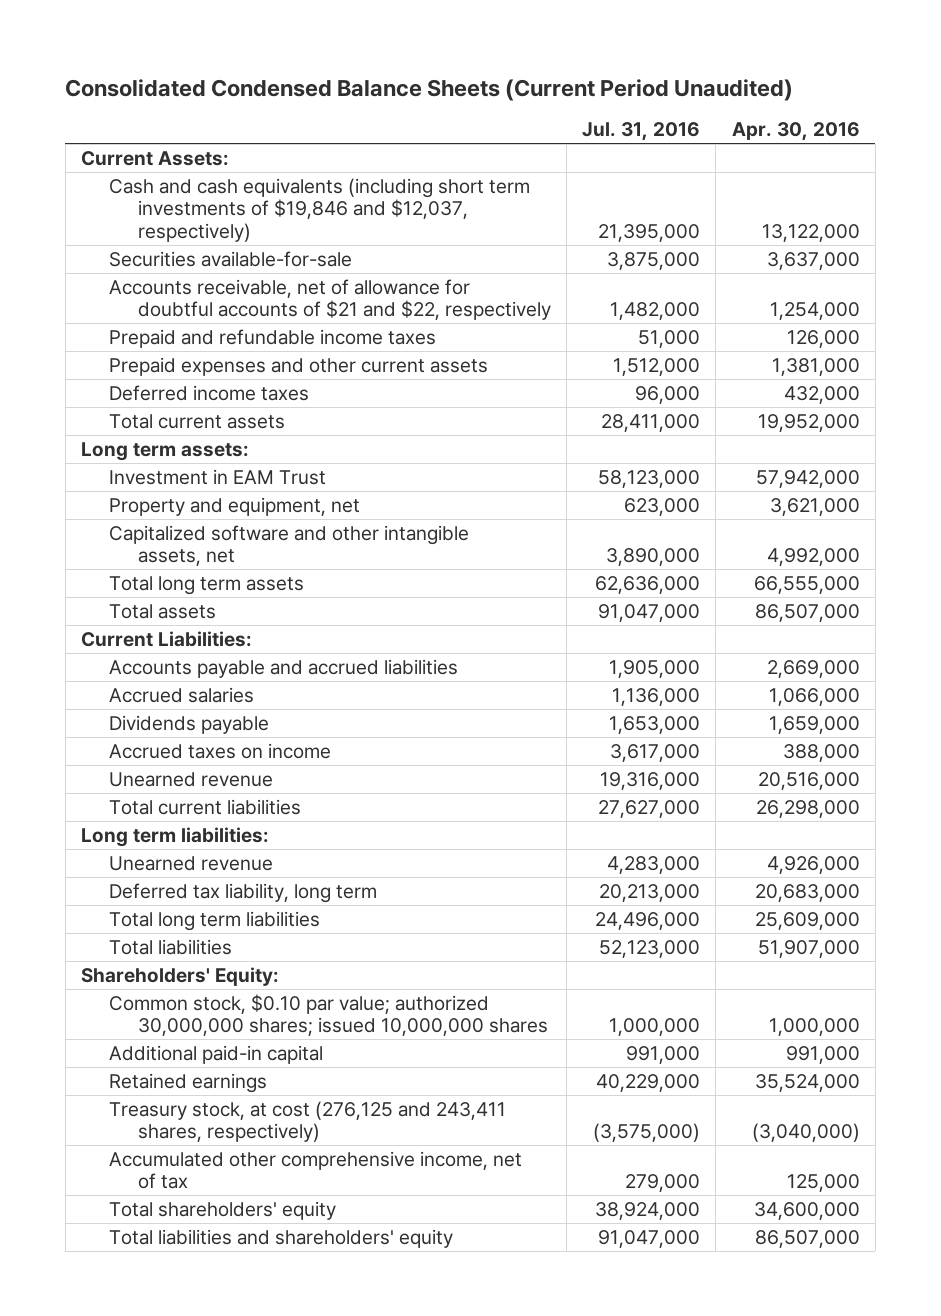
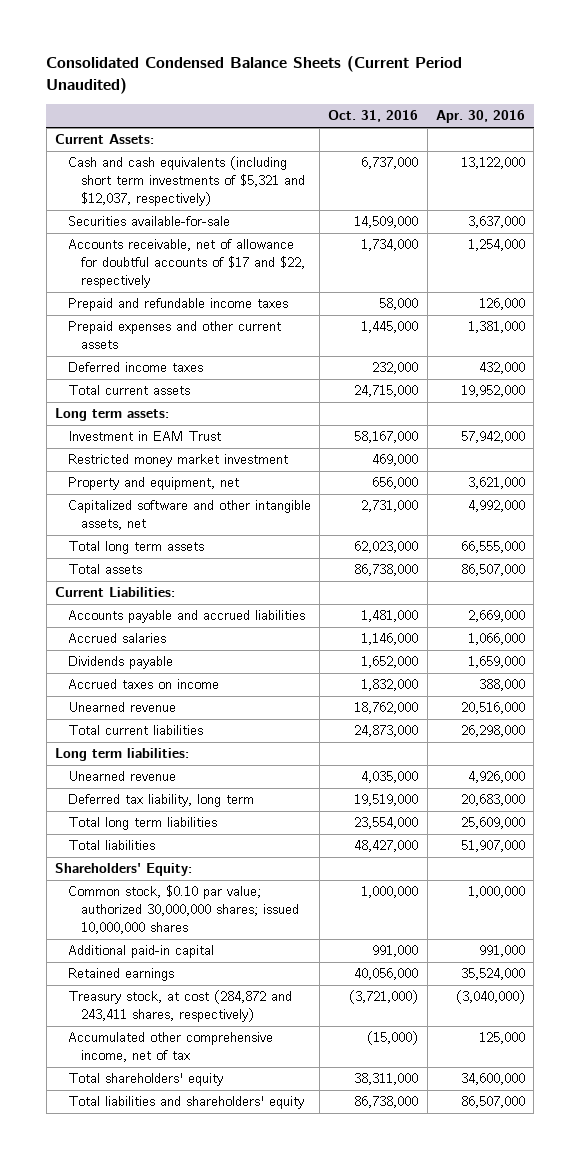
[582,121,701,141] Jul. 31, 2016 -> none
none -> [328,110,419,123] Oct. 31, 2016
[109,177,531,242] Cash and cash equivalents (including short term investments of $19,846 and $12,037, respectively) -> [67,156,305,207] Cash and cash equivalents (including short term investments of $5,321 and $12,037, respectively)
[109,278,551,321] Accounts receivable, net of allowance for doubtful accounts of $21 and $22, respectively -> [67,239,305,289] Accounts receivable, net of allowance for doubtful accounts of $17 and $22, respectively
none -> [67,454,288,468] Restricted money market investment
[109,1100,507,1143] Treasury stock, at cost (276,125 and 243,411 shares, respectively) -> [67,990,292,1023] Treasury stock, at cost (284,872 and 243,411 shares, respectively)

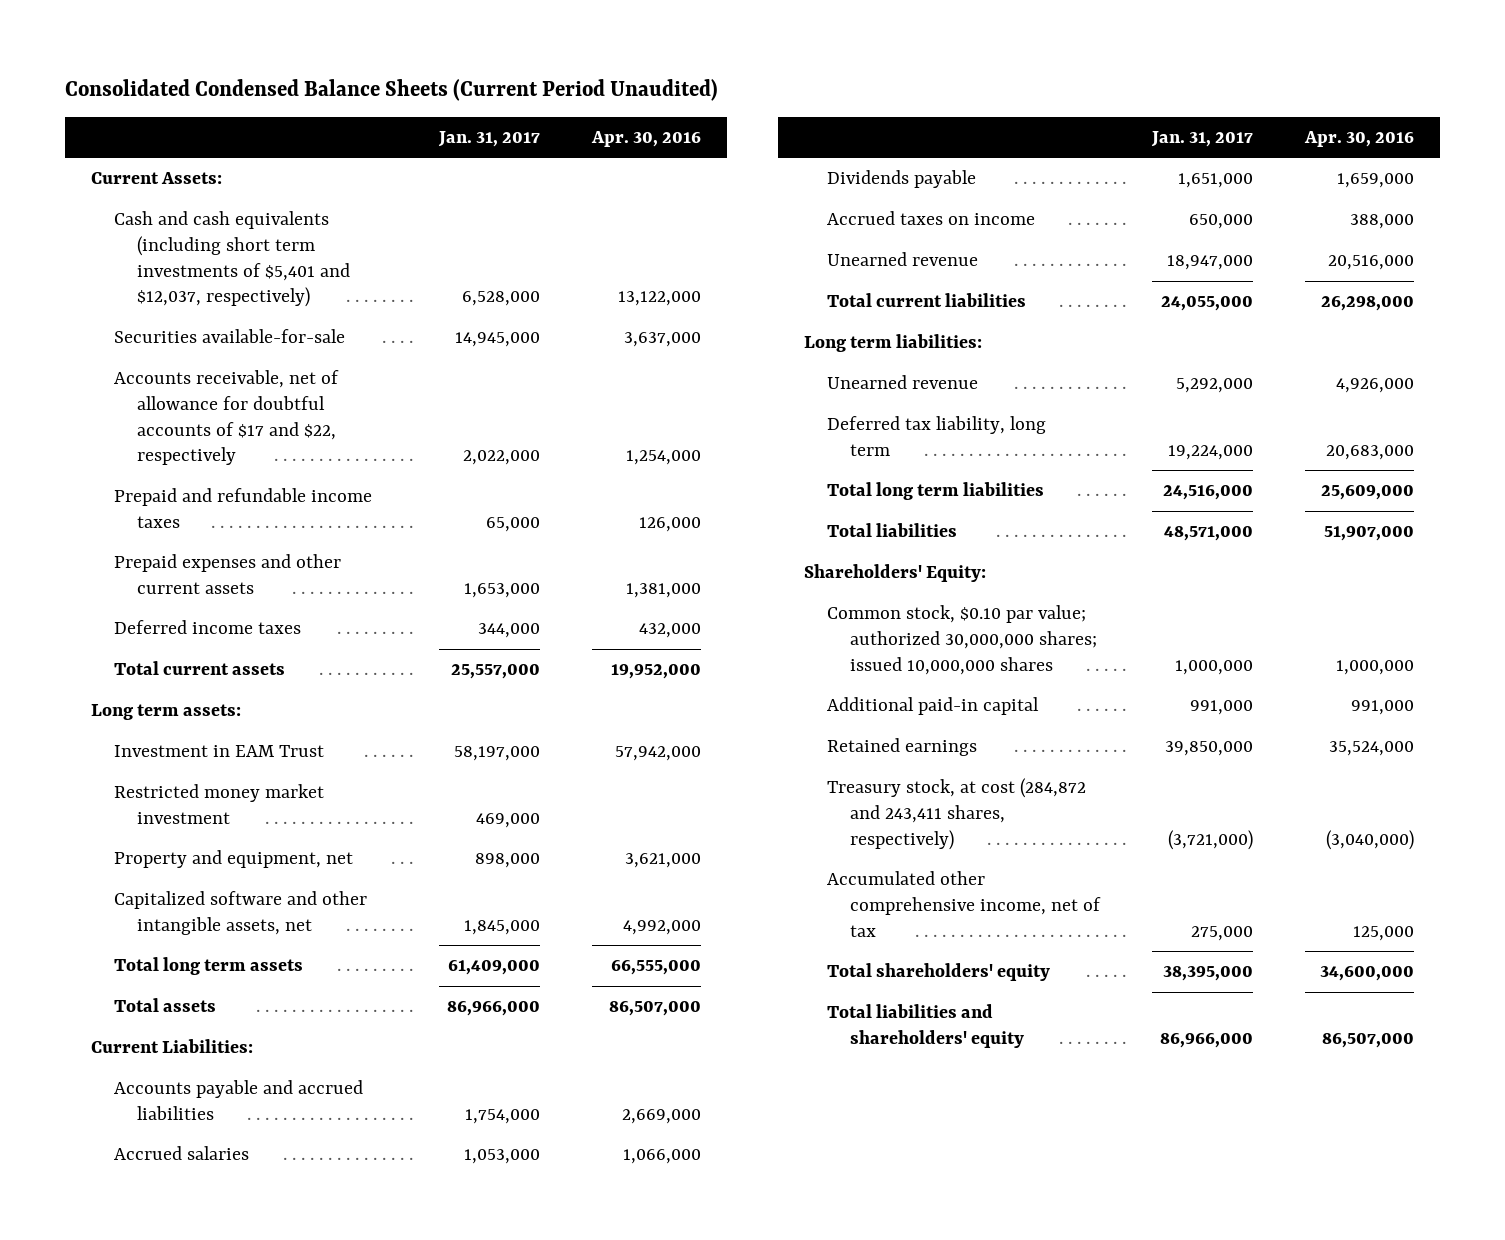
[328,110,419,123] Oct. 31, 2016 -> none
none -> [437,130,540,147] Jan. 31, 2017
[67,156,305,207] Cash and cash equivalents (including short term investments of $5,321 and $12,037, respectively) -> [113,211,350,308] Cash and cash equivalents (including short term investments of $5,401 and $12,037, respectively)

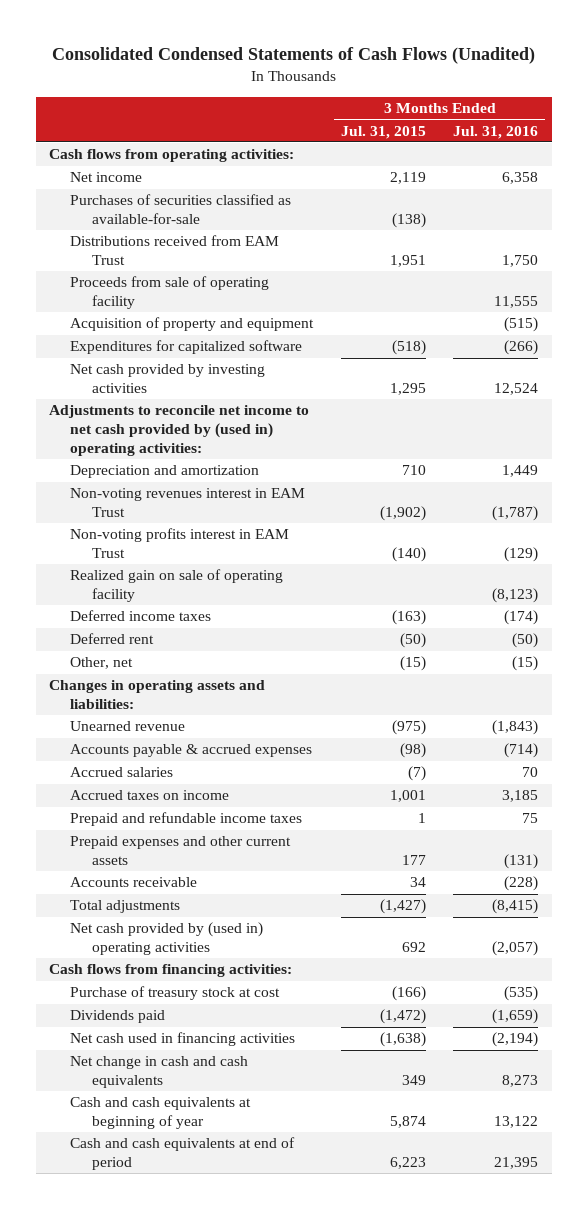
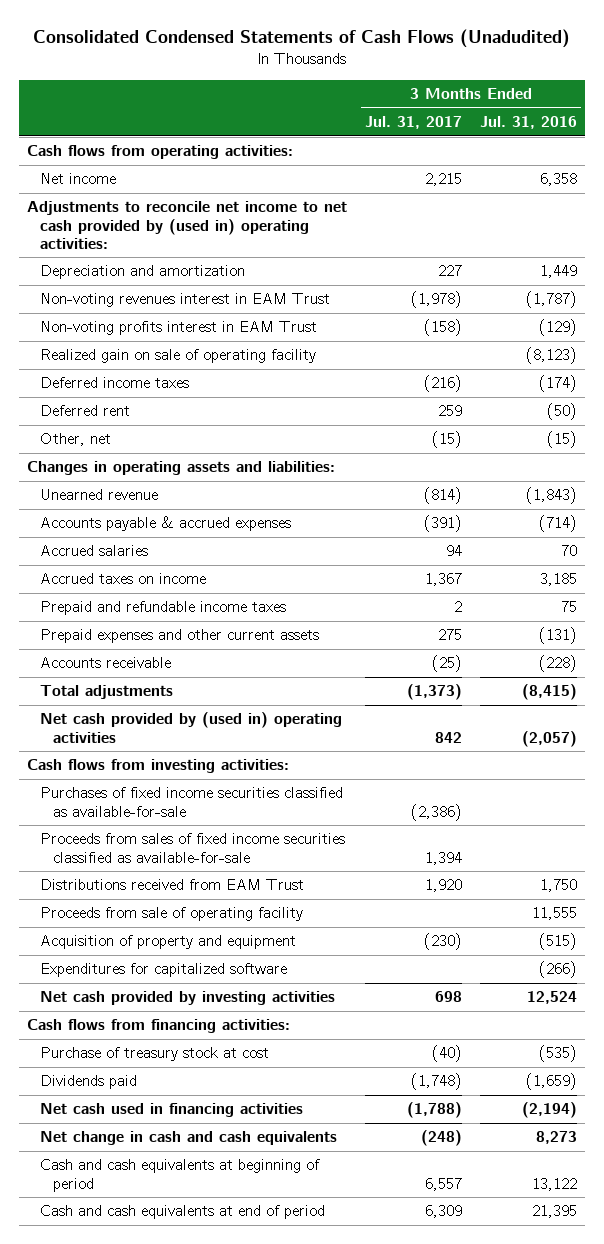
[51,46,535,64] Consolidated Condensed Statements of Cash Flows (Unadited) -> [33,28,571,48] Consolidated Condensed Statements of Cash Flows (Unadudited)
[340,125,426,139] Jul. 31, 2015 -> none
none -> [365,116,463,130] Jul. 31, 2017
[70,194,292,225] Purchases of securities classified as available-for-sale -> none
none -> [27,759,290,774] Cash flows from investing activities:
none -> [39,787,343,817] Purchases of fixed income securities classified as available-for-sale
none -> [39,833,345,863] Proceeds from sales of fixed income securities classified as available-for-sale
[70,235,280,266] Distributions received from EAM Trust -> [39,879,304,891] Distributions received from EAM Trust
[70,276,270,310] Proceeds from sale of operating facility -> [39,907,303,922] Proceeds from sale of operating facility
[70,317,315,332] Acquisition of property and equipment -> [39,935,296,950] Acquisition of property and equipment
[70,340,303,355] Expenditures for capitalized software -> [39,963,287,978] Expenditures for capitalized software
[70,364,266,394] Net cash provided by investing activities -> [39,991,335,1006] Net cash provided by investing activities
[70,1097,252,1130] Cash and cash equivalents at beginning of year -> [39,1159,320,1192] Cash and cash equivalents at beginning of period

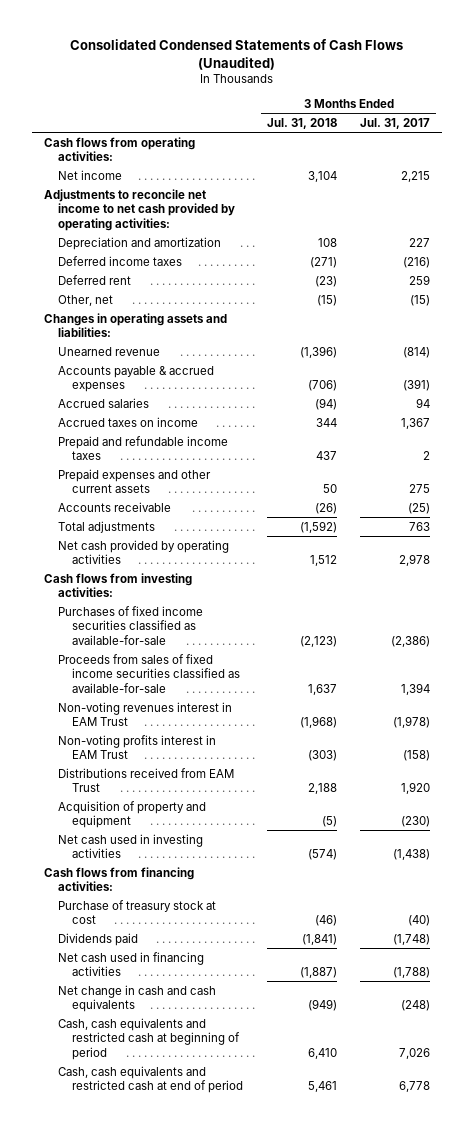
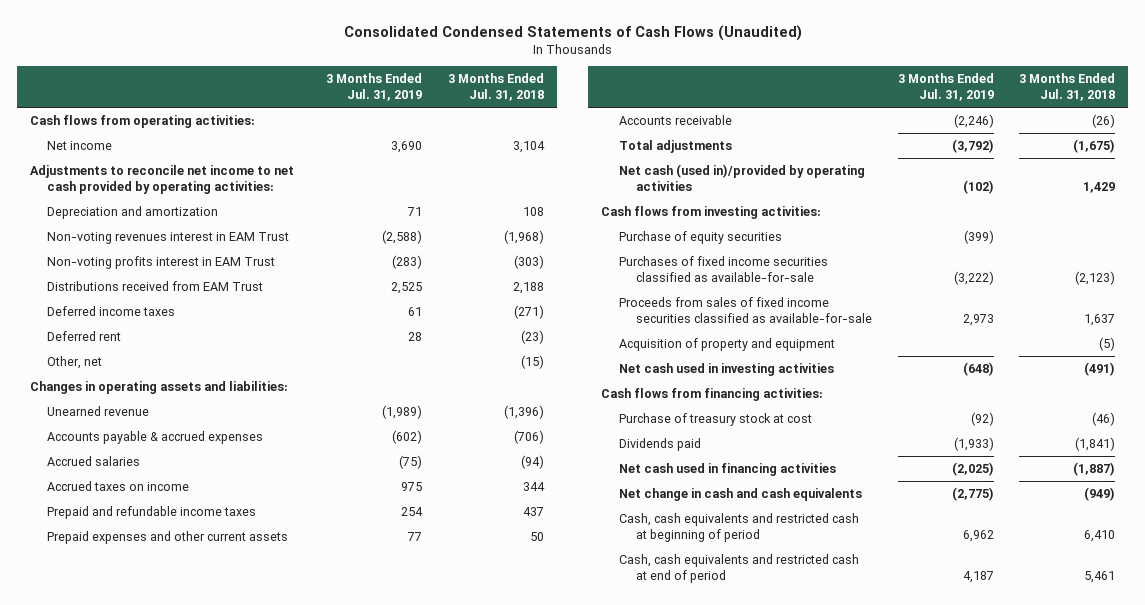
[360,117,431,129] Jul. 31, 2017 -> none
none -> [326,73,423,102] 3 Months Ended Jul. 31, 2019
[58,701,233,727] Non-voting revenues interest in EAM Trust -> [47,232,290,245] Non-voting revenues interest in EAM Trust
[58,734,217,760] Non-voting profits interest in EAM Trust -> [47,256,276,270] Non-voting profits interest in EAM Trust
[58,767,235,793] Distributions received from EAM Trust -> [47,281,264,292] Distributions received from EAM Trust
[299,520,337,533] (1,592) -> [1073,139,1116,154] (1,675)
[58,539,230,565] Net cash provided by operating activities -> [618,164,865,192] Net cash (used in)/provided by operating activities
[309,555,337,567] 1,512 -> [1083,182,1116,194] 1,429
none -> [618,231,782,245] Purchase of equity securities
[307,849,337,861] (574) -> [1084,362,1116,377] (491)

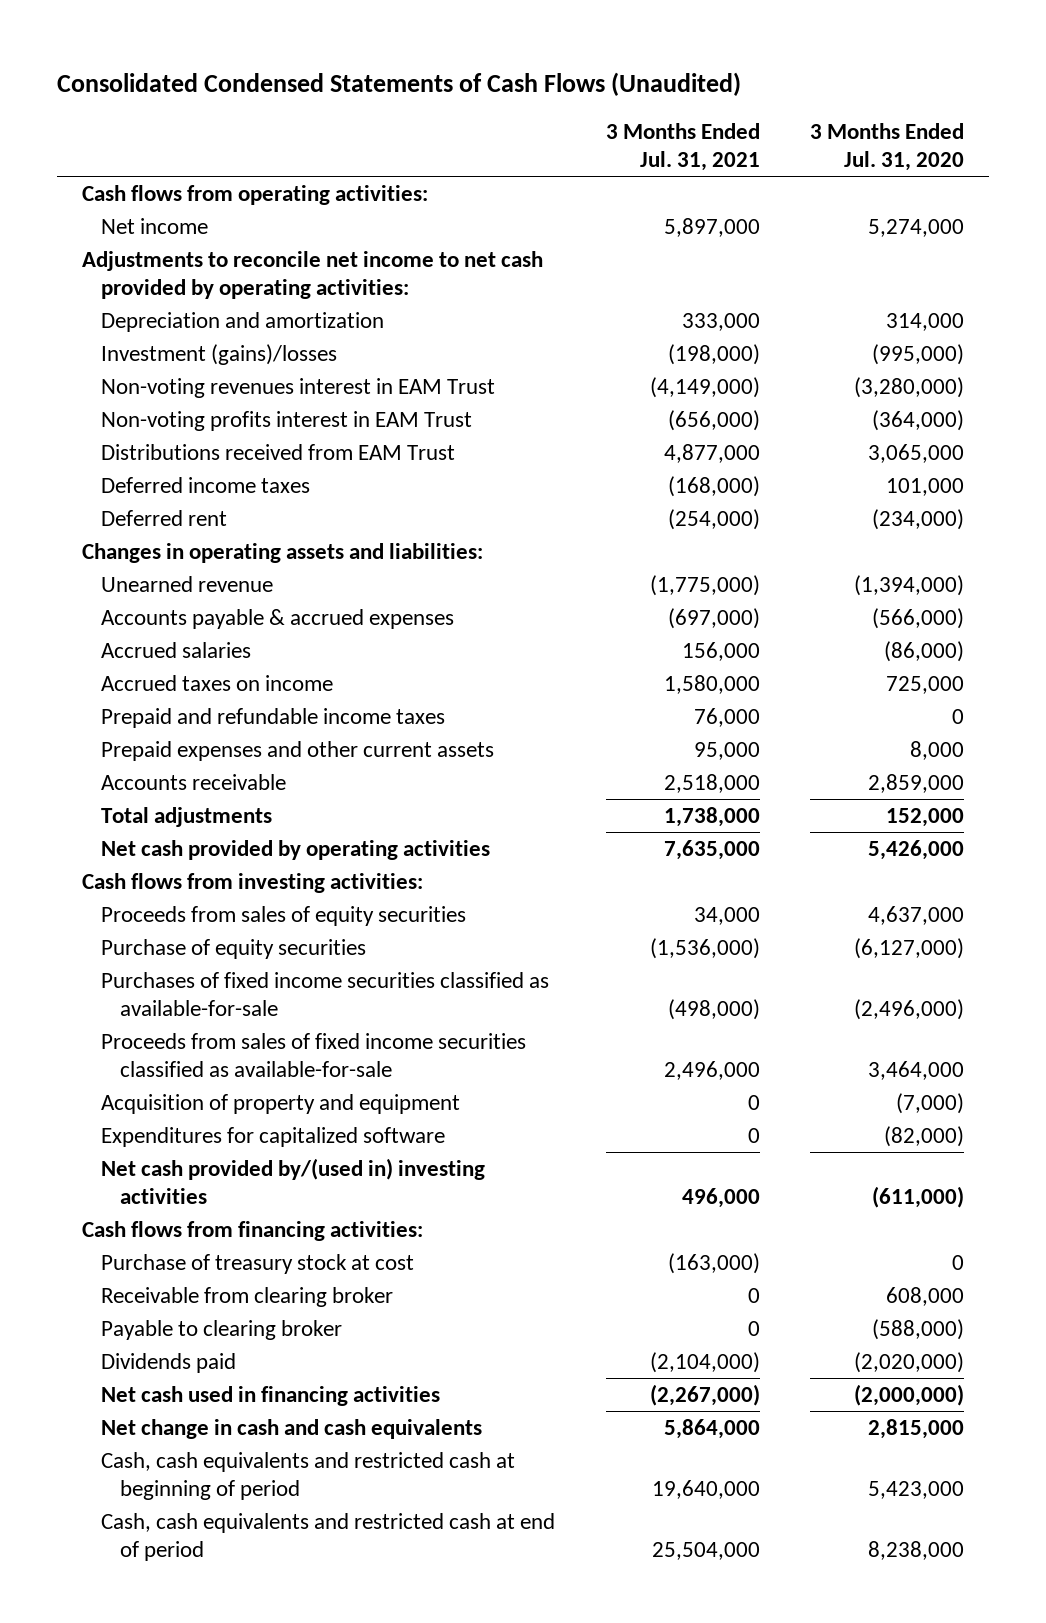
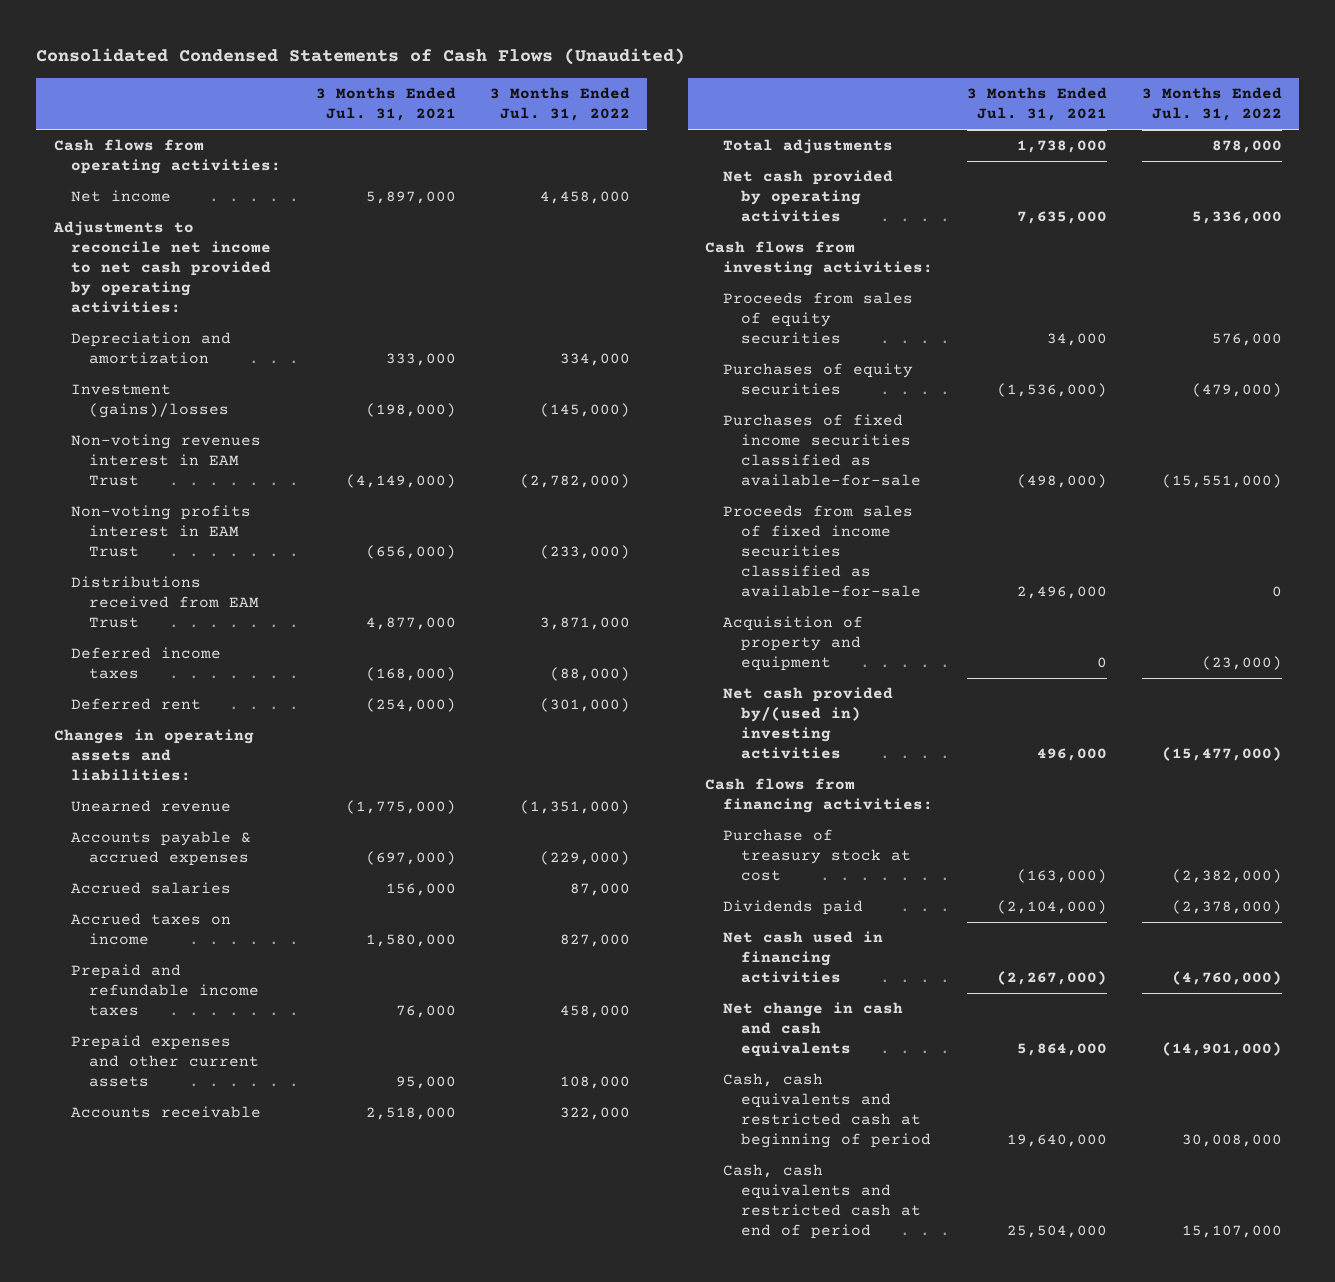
[810,122,965,171] 3 Months Ended Jul. 31, 2020 -> none
none -> [490,87,631,121] 3 Months Ended Jul. 31, 2022
[101,939,367,960] Purchase of equity securities -> [722,363,913,396] Purchases of equity securities
[101,1127,446,1148] Expenditures for capitalized software -> none
[101,1287,394,1308] Receivable from clearing broker -> none
[101,1320,343,1341] Payable to clearing broker -> none

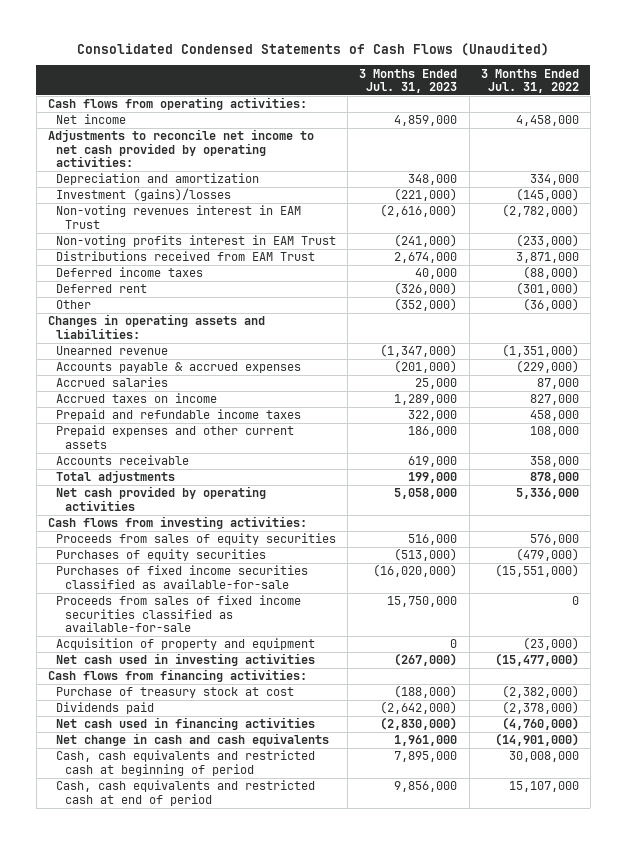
[315,87,456,121] 3 Months Ended Jul. 31, 2021 -> none
none -> [359,68,458,93] 3 Months Ended Jul. 31, 2023
none -> [56,300,92,310] Other
[560,1107,631,1121] 322,000 -> [529,456,579,468] 358,000
[722,687,893,760] Net cash provided by/(used in) investing activities -> [56,653,316,667] Net cash used in investing activities

